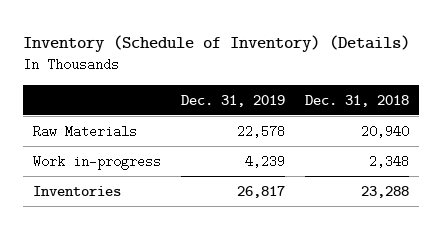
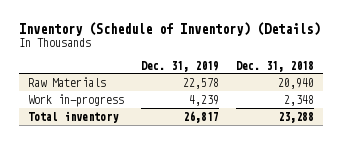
[33,185,122,196] Inventories -> [27,110,119,123] Total inventory

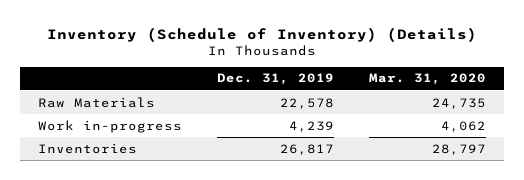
[236,60,315,72] Dec. 31, 2018 -> none
none -> [369,73,487,86] Mar. 31, 2020
[27,110,119,123] Total inventory -> [37,142,137,154] Inventories

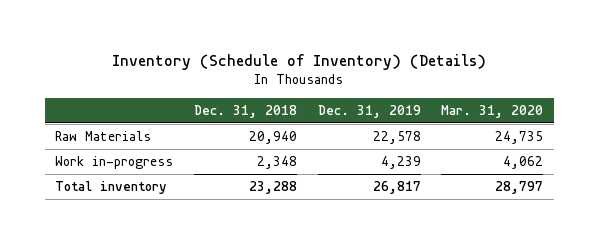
none -> [193,104,297,118] Dec. 31, 2018
[37,142,137,154] Inventories -> [55,181,168,195] Total inventory

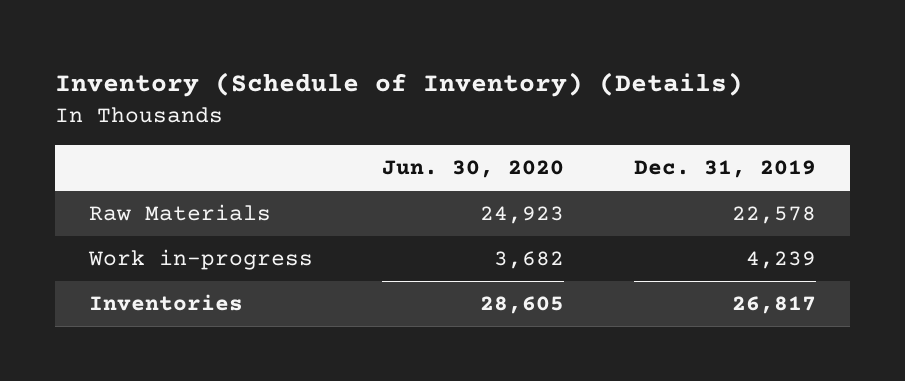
[193,104,297,118] Dec. 31, 2018 -> none
[441,104,544,118] Mar. 31, 2020 -> none
none -> [382,160,565,179] Jun. 30, 2020
[55,181,168,195] Total inventory -> [89,294,244,312] Inventories

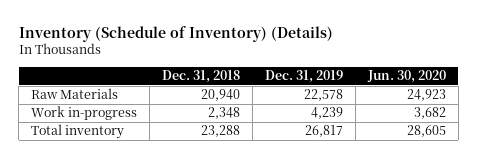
none -> [161,70,240,84] Dec. 31, 2018
[89,294,244,312] Inventories -> [31,124,125,140] Total inventory

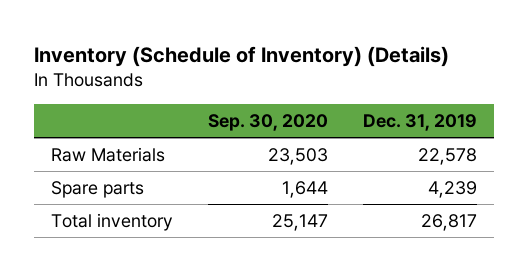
[161,70,240,84] Dec. 31, 2018 -> none
[366,70,446,84] Jun. 30, 2020 -> none
none -> [208,113,329,131] Sep. 30, 2020
[31,106,138,121] Work in-progress -> [51,181,145,199] Spare parts

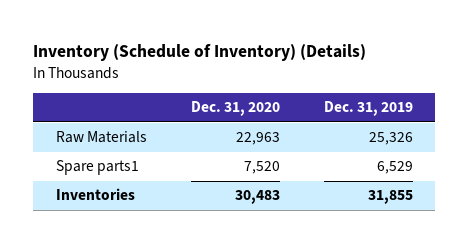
[208,113,329,131] Sep. 30, 2020 -> none
none -> [190,101,280,117] Dec. 31, 2020
[51,213,174,232] Total inventory -> none
[417,148,477,166] 22,578 -> [368,132,413,146] 25,326
[51,181,145,199] Spare parts -> [55,160,139,176] Spare parts1
[427,181,477,199] 4,239 -> [376,161,413,175] 6,529
none -> [55,188,135,201] Inventories

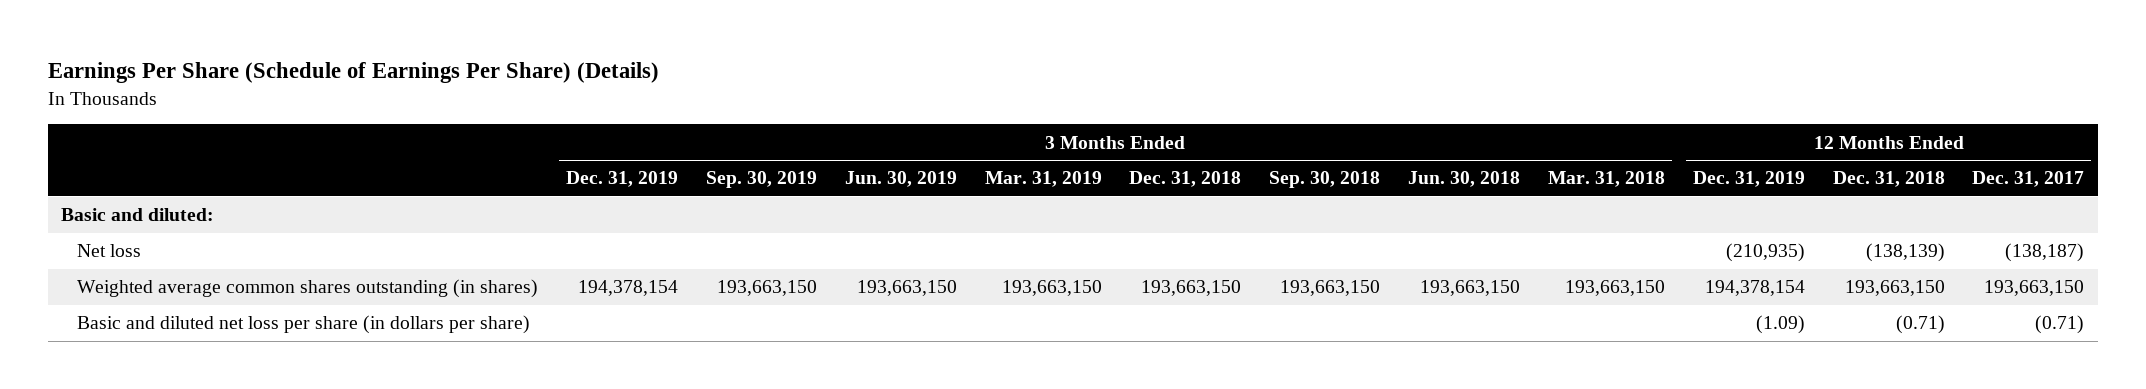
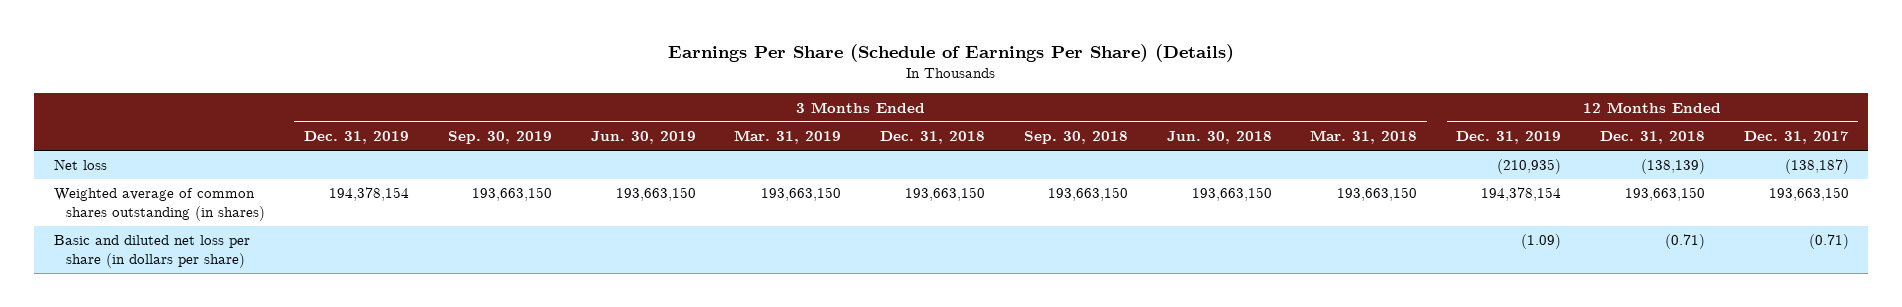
[61,208,215,222] Basic and diluted: -> none
[77,279,539,299] Weighted average common shares outstanding (in shares) -> [53,188,266,221] Weighted average of common shares outstanding (in shares)

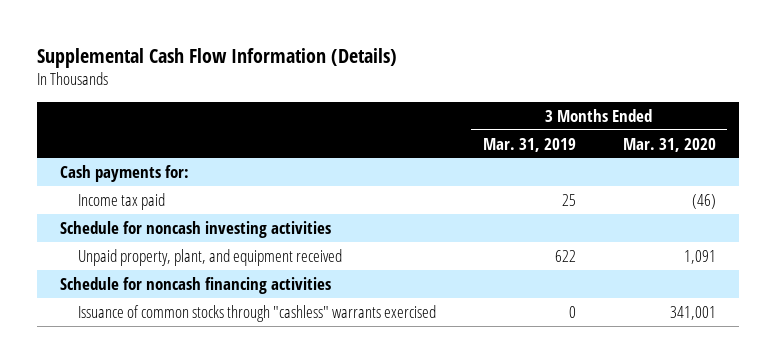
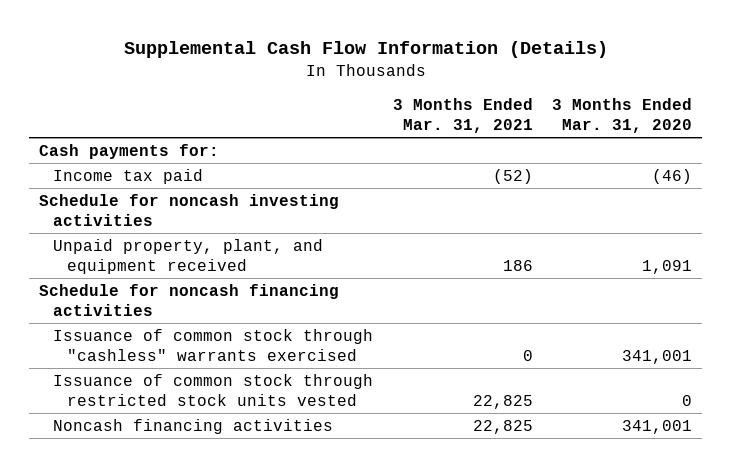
[482,137,576,152] Mar. 31, 2019 -> none
none -> [392,97,533,134] 3 Months Ended Mar. 31, 2021
[78,304,437,322] Issuance of common stocks through "cashless" warrants exercised -> [52,328,373,361] Issuance of common stock through "cashless" warrants exercised
none -> [52,373,373,406] Issuance of common stock through restricted stock units vested
none -> [52,418,333,434] Noncash financing activities

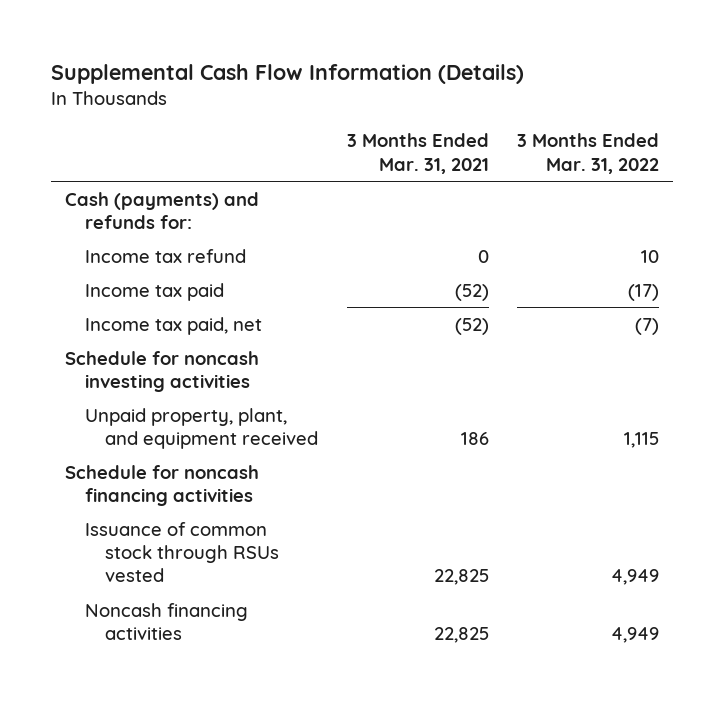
[552,97,693,134] 3 Months Ended Mar. 31, 2020 -> none
none -> [516,133,659,174] 3 Months Ended Mar. 31, 2022
[39,143,220,159] Cash payments for: -> [64,191,259,230] Cash (payments) and refunds for:
none -> [85,248,247,263] Income tax refund
none -> [85,316,263,335] Income tax paid, net
[52,328,373,361] Issuance of common stock through "cashless" warrants exercised -> none
[52,373,373,406] Issuance of common stock through restricted stock units vested -> [85,521,280,583] Issuance of common stock through RSUs vested

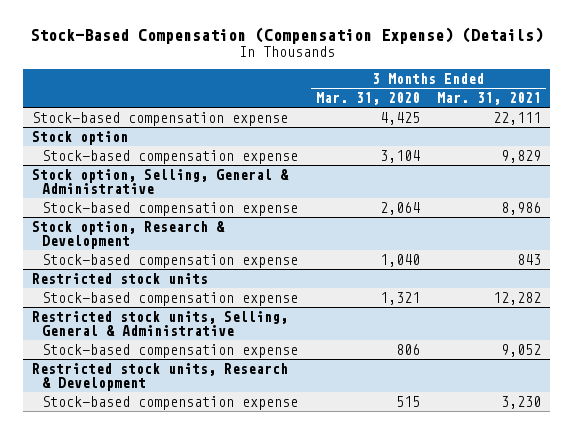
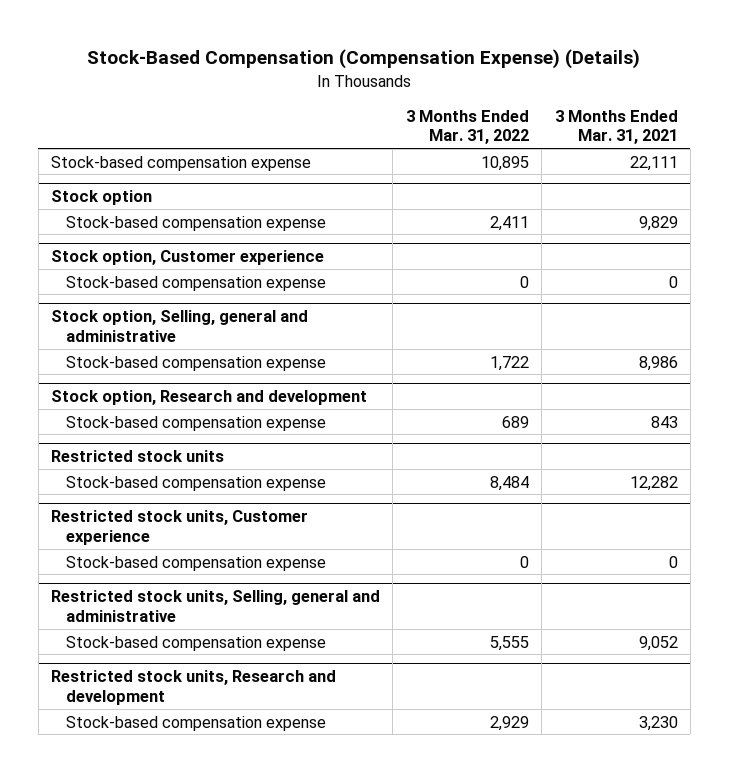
[315,92,420,106] Mar. 31, 2020 -> none
none -> [405,109,529,145] 3 Months Ended Mar. 31, 2022
none -> [51,250,325,266] Stock option, Customer experience
none -> [66,275,327,291] Stock-based compensation expense
[32,168,290,195] Stock option, Selling, General & Administrative -> [51,310,309,343] Stock option, Selling, general and administrative
[32,220,226,250] Stock option, Research & Development -> [51,390,368,406] Stock option, Research and development
none -> [51,510,309,546] Restricted stock units, Customer experience
none -> [66,555,327,571] Stock-based compensation expense
[32,310,289,337] Restricted stock units, Selling, General & Administrative -> [51,590,381,623] Restricted stock units, Selling, general and administrative
[32,362,289,392] Restricted stock units, Research & Development -> [51,670,337,706] Restricted stock units, Research and development

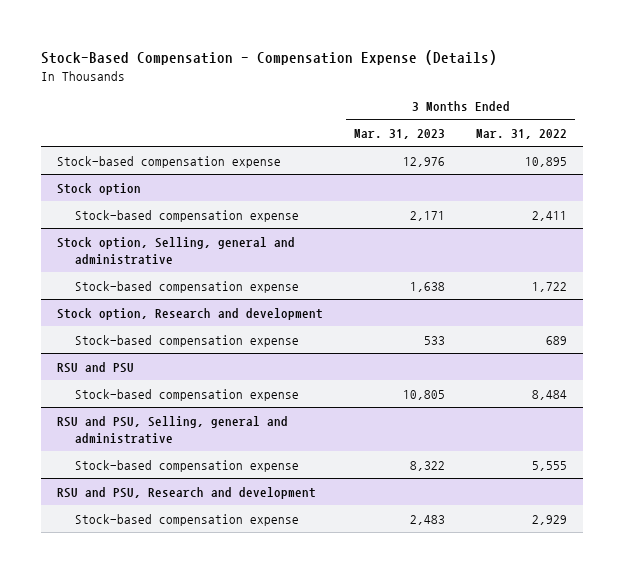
[87,49,641,70] Stock-Based Compensation (Compensation Expense) (Details) -> [41,49,498,65] Stock-Based Compensation - Compensation Expense (Details)
[554,109,678,145] 3 Months Ended Mar. 31, 2021 -> none
none -> [353,129,445,140] Mar. 31, 2023
[51,250,325,266] Stock option, Customer experience -> none
[66,275,327,291] Stock-based compensation expense -> none
[51,450,225,463] Restricted stock units -> none
none -> [56,361,134,373] RSU and PSU
[51,510,309,546] Restricted stock units, Customer experience -> none
[66,555,327,571] Stock-based compensation expense -> none
[51,590,381,623] Restricted stock units, Selling, general and administrative -> none
none -> [56,415,288,444] RSU and PSU, Selling, general and administrative
[51,670,337,706] Restricted stock units, Research and development -> none
none -> [56,486,316,499] RSU and PSU, Research and development

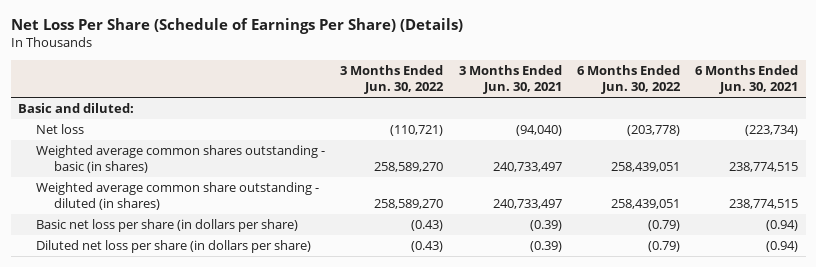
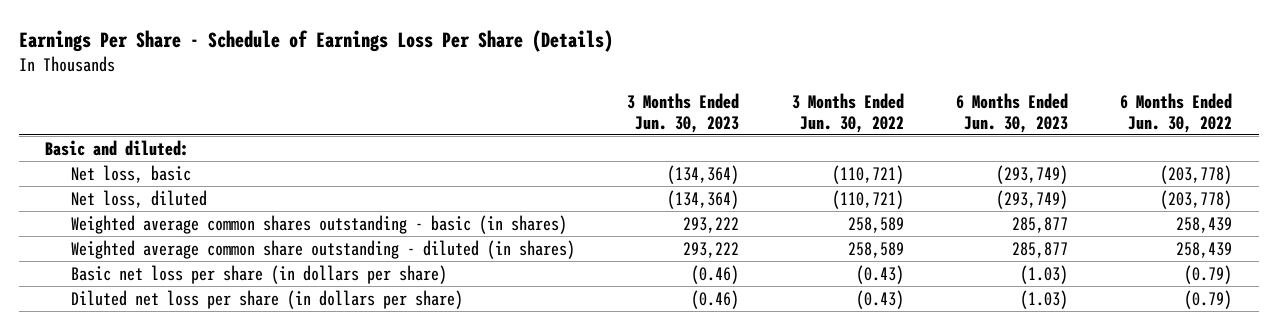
[10,18,463,35] Net Loss Per Share (Schedule of Earnings Per Share) (Details) -> [19,30,614,53] Earnings Per Share - Schedule of Earnings Loss Per Share (Details)
[458,65,562,95] 3 Months Ended Jun. 30, 2021 -> none
[695,65,799,95] 6 Months Ended Jun. 30, 2021 -> none
none -> [627,92,740,133] 3 Months Ended Jun. 30, 2023
none -> [955,92,1068,133] 6 Months Ended Jun. 30, 2023
[35,124,84,135] Net loss -> [70,164,191,183] Net loss, basic
none -> [70,189,207,208] Net loss, diluted
[374,162,444,173] 258,589,270 -> [847,216,904,233] 258,589
[610,162,680,173] 258,439,051 -> [1176,216,1233,233] 258,439
[374,199,444,210] 258,589,270 -> [847,241,904,258] 258,589
[610,199,680,210] 258,439,051 -> [1176,241,1233,258] 258,439

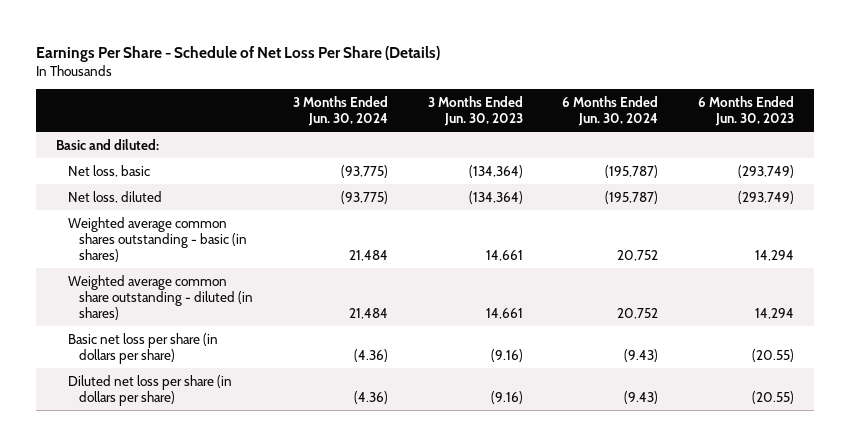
[19,30,614,53] Earnings Per Share - Schedule of Earnings Loss Per Share (Details) -> [36,45,441,62] Earnings Per Share - Schedule of Net Loss Per Share (Details)
[791,92,904,133] 3 Months Ended Jun. 30, 2022 -> none
[1120,92,1233,133] 6 Months Ended Jun. 30, 2022 -> none
none -> [293,96,389,127] 3 Months Ended Jun. 30, 2024
none -> [562,96,659,127] 6 Months Ended Jun. 30, 2024
[683,216,740,233] 293,222 -> [485,249,523,261] 14,661
[1011,216,1068,233] 285,877 -> [755,249,795,261] 14,294
[683,241,740,258] 293,222 -> [485,307,523,319] 14,661
[1011,241,1068,258] 285,877 -> [755,307,795,319] 14,294
[691,264,740,284] (0.46) -> [490,348,523,362] (9.16)
[1019,264,1068,284] (1.03) -> [752,348,795,362] (20.55)
[691,289,740,309] (0.46) -> [490,390,523,404] (9.16)
[1019,289,1068,309] (1.03) -> [752,390,795,404] (20.55)

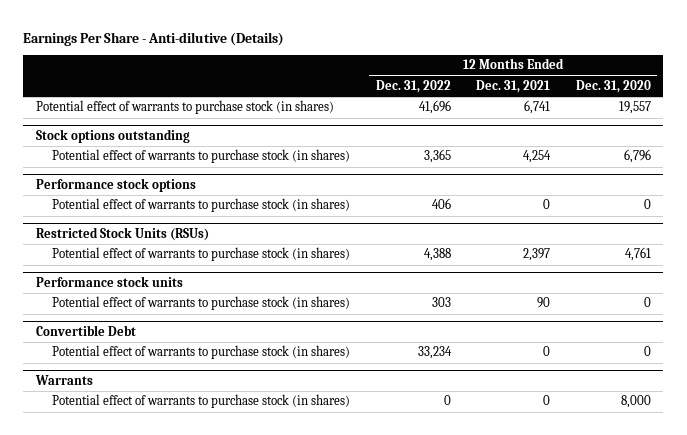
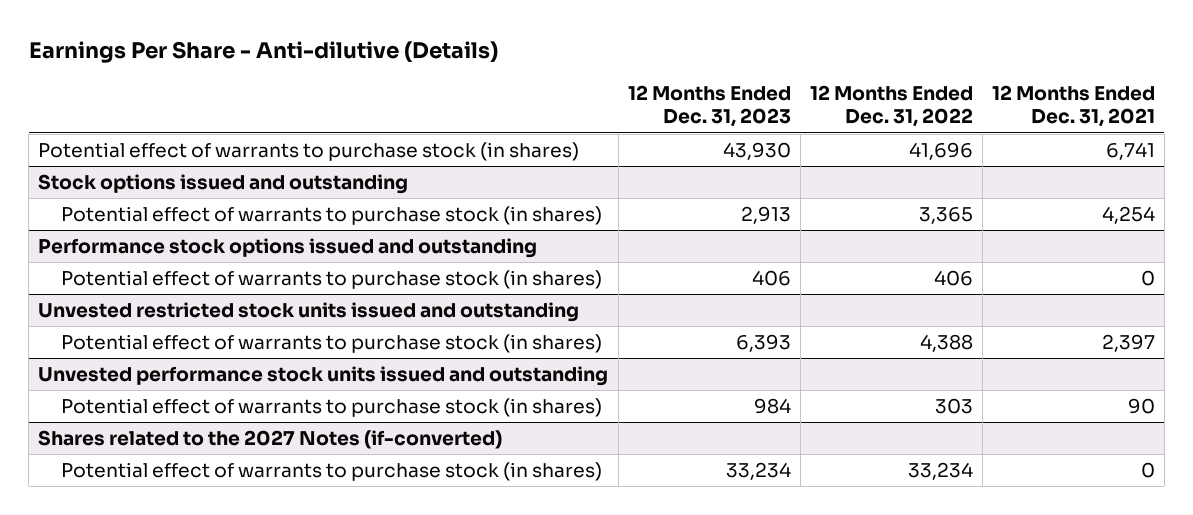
[575,80,651,94] Dec. 31, 2020 -> none
none -> [627,84,791,128] 12 Months Ended Dec. 31, 2023
[36,128,191,143] Stock options outstanding -> [38,173,409,194] Stock options issued and outstanding
[36,177,197,192] Performance stock options -> [38,237,538,258] Performance stock options issued and outstanding
[36,226,210,241] Restricted Stock Units (RSUs) -> [38,301,580,322] Unvested restricted stock units issued and outstanding
[36,275,184,287] Performance stock units -> [38,365,609,386] Unvested performance stock units issued and outstanding
[36,324,137,336] Convertible Debt -> [38,429,503,449] Shares related to the 2027 Notes (if-converted)
[35,374,94,385] Warrants -> none
[52,394,351,409] Potential effect of warrants to purchase stock (in shares) -> none

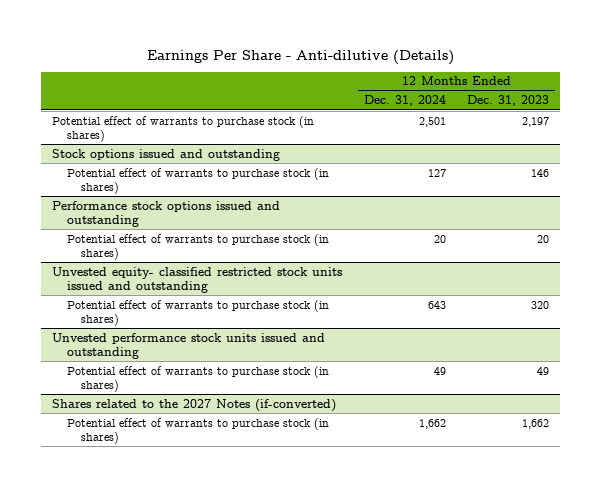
[809,84,973,128] 12 Months Ended Dec. 31, 2022 -> none
[991,84,1155,128] 12 Months Ended Dec. 31, 2021 -> none
none -> [363,95,446,107] Dec. 31, 2024
[722,141,791,160] 43,930 -> [522,116,550,127] 2,197
[740,205,791,224] 2,913 -> [531,168,550,177] 146
[751,269,791,286] 406 -> [537,234,550,243] 20
[38,301,580,322] Unvested restricted stock units issued and outstanding -> [52,266,343,294] Unvested equity- classified restricted stock units issued and outstanding
[735,333,791,352] 6,393 -> [531,300,550,309] 320
[753,397,791,414] 984 -> [537,366,550,375] 49
[725,461,791,480] 33,234 -> [522,418,550,429] 1,662

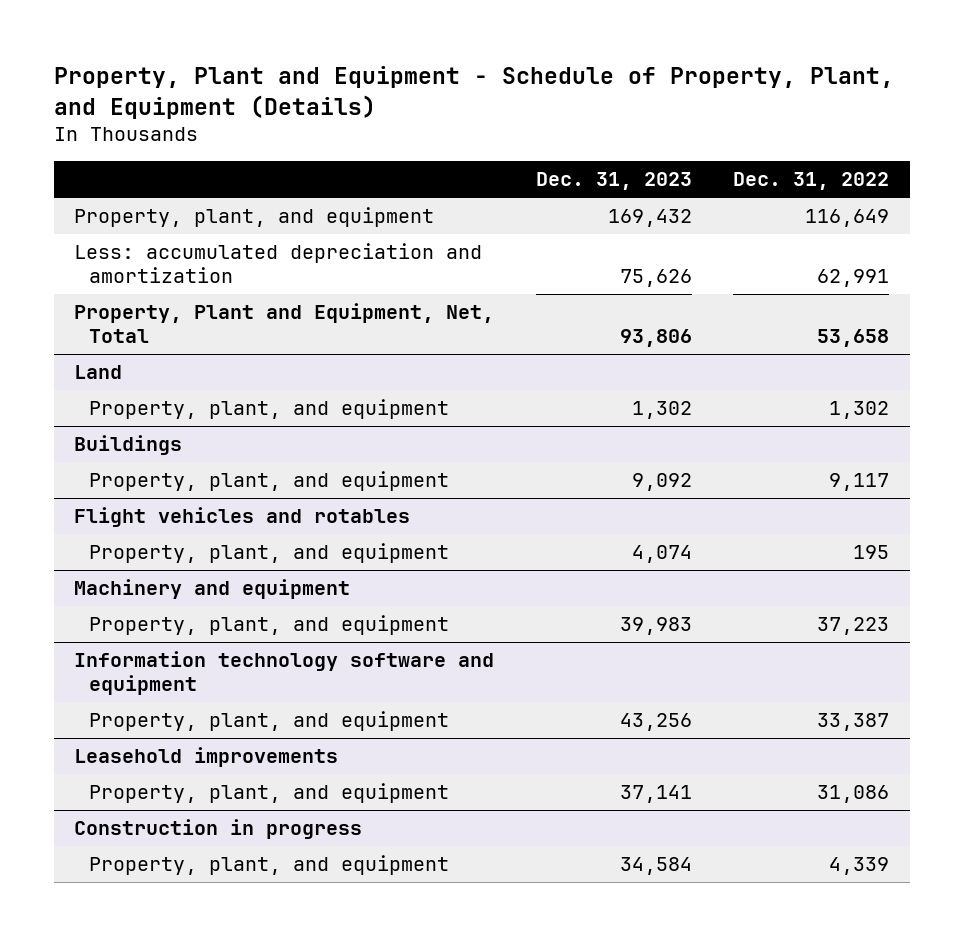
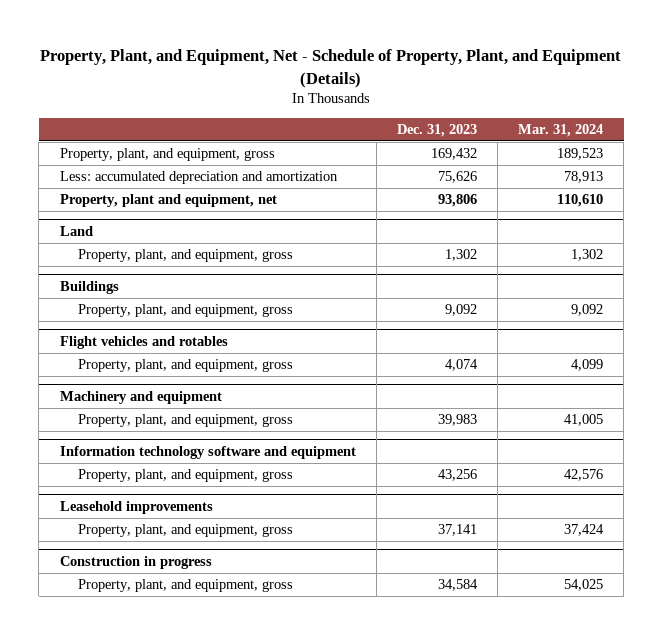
[53,66,894,119] Property, Plant and Equipment - Schedule of Property, Plant, and Equipment (Details) -> [40,49,622,88] Property, Plant, and Equipment, Net - Schedule of Property, Plant, and Equipment (Details)
[732,172,889,191] Dec. 31, 2022 -> none
none -> [518,124,604,138] Mar. 31, 2024
[74,207,435,228] Property, plant, and equipment -> [59,148,275,162] Property, plant, and equipment, gross
[74,303,495,344] Property, Plant and Equipment, Net, Total -> [59,194,277,208] Property, plant and equipment, net
[88,399,449,420] Property, plant, and equipment -> [78,249,294,263] Property, plant, and equipment, gross
[88,471,449,492] Property, plant, and equipment -> [78,304,294,318] Property, plant, and equipment, gross
[88,543,449,564] Property, plant, and equipment -> [78,359,294,373] Property, plant, and equipment, gross
[88,615,449,636] Property, plant, and equipment -> [78,414,294,428] Property, plant, and equipment, gross
[88,711,449,732] Property, plant, and equipment -> [78,469,294,483] Property, plant, and equipment, gross
[88,783,449,804] Property, plant, and equipment -> [78,524,294,538] Property, plant, and equipment, gross
[88,855,449,876] Property, plant, and equipment -> [78,579,294,593] Property, plant, and equipment, gross

